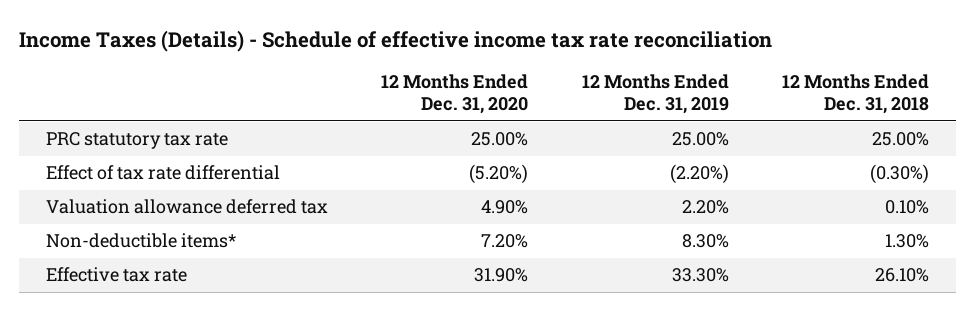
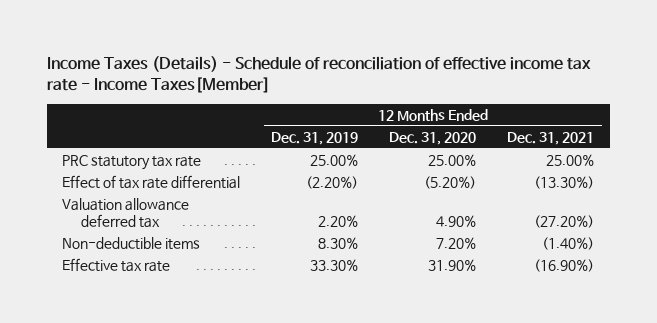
[19,30,773,53] Income Taxes (Details) - Schedule of effective income tax rate reconciliation -> [46,55,591,94] Income Taxes (Details) - Schedule of reconciliation of effective income tax rate - Income Taxes[Member]
[782,74,930,115] 12 Months Ended Dec. 31, 2018 -> none
none -> [507,131,595,145] Dec. 31, 2021
[46,233,237,249] Non-deductible items* -> [62,236,201,250] Non-deductible items

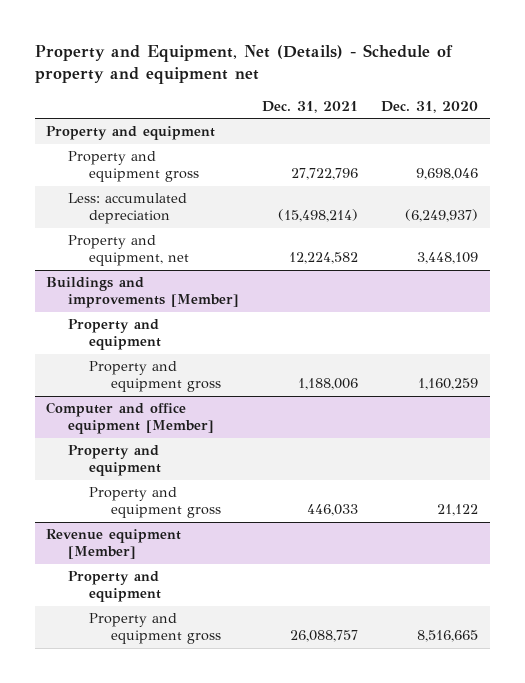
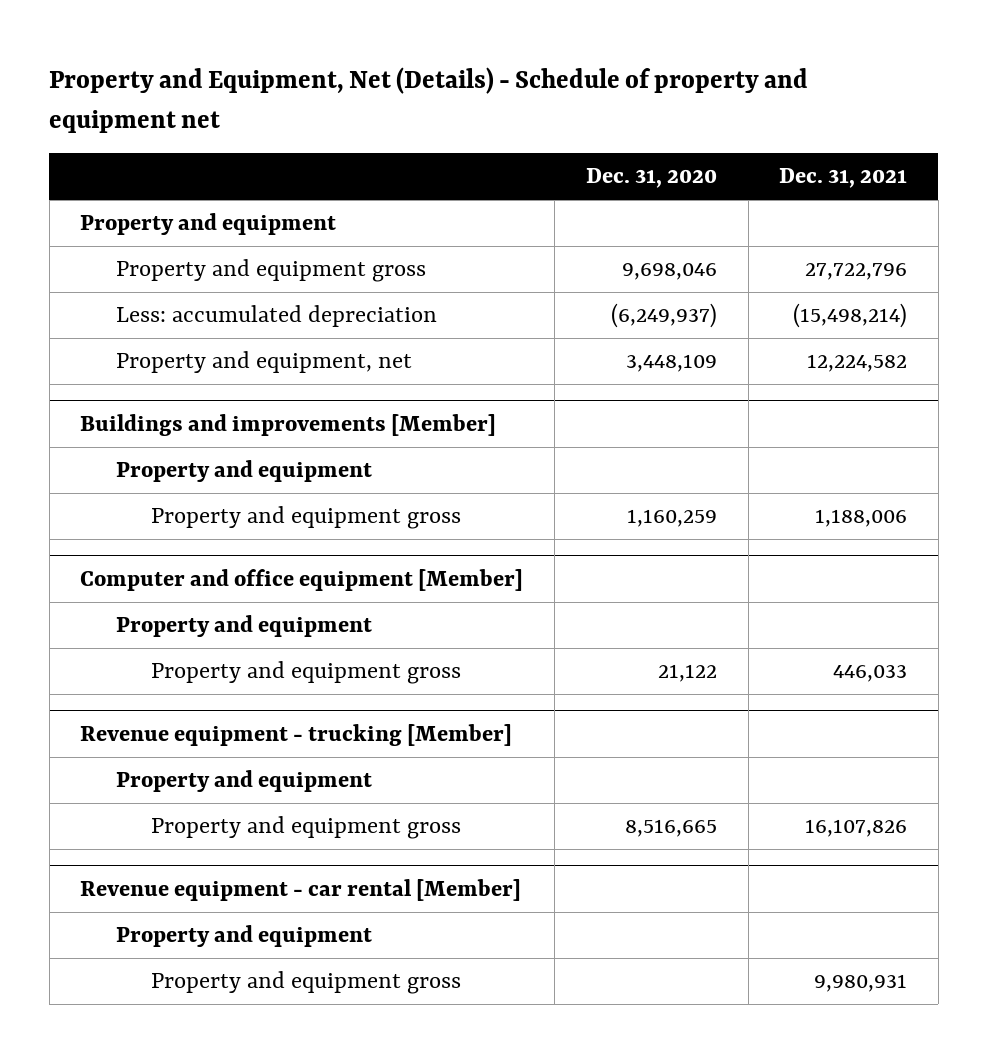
[46,529,182,560] Revenue equipment [Member] -> [80,723,513,746] Revenue equipment - trucking [Member]
[290,630,359,643] 26,088,757 -> [805,819,908,838] 16,107,826
none -> [80,878,522,901] Revenue equipment - car rental [Member]
none -> [115,925,372,948] Property and equipment
none -> [151,971,462,995] Property and equipment gross

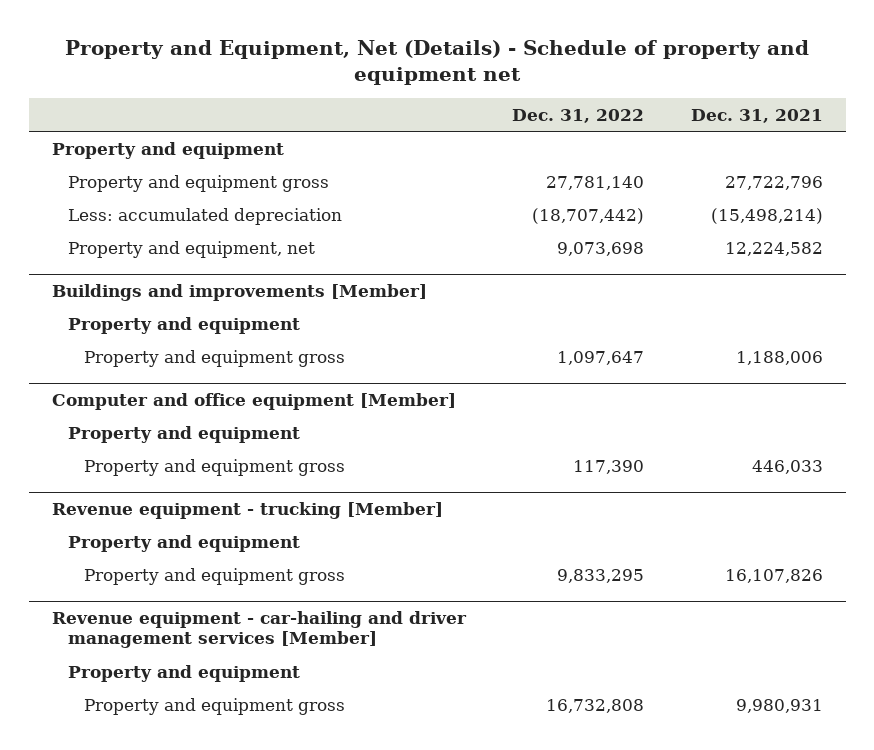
[585,168,717,189] Dec. 31, 2020 -> none
none -> [512,108,645,123] Dec. 31, 2022
[80,878,522,901] Revenue equipment - car rental [Member] -> [51,610,467,649] Revenue equipment - car-hailing and driver management services [Member]

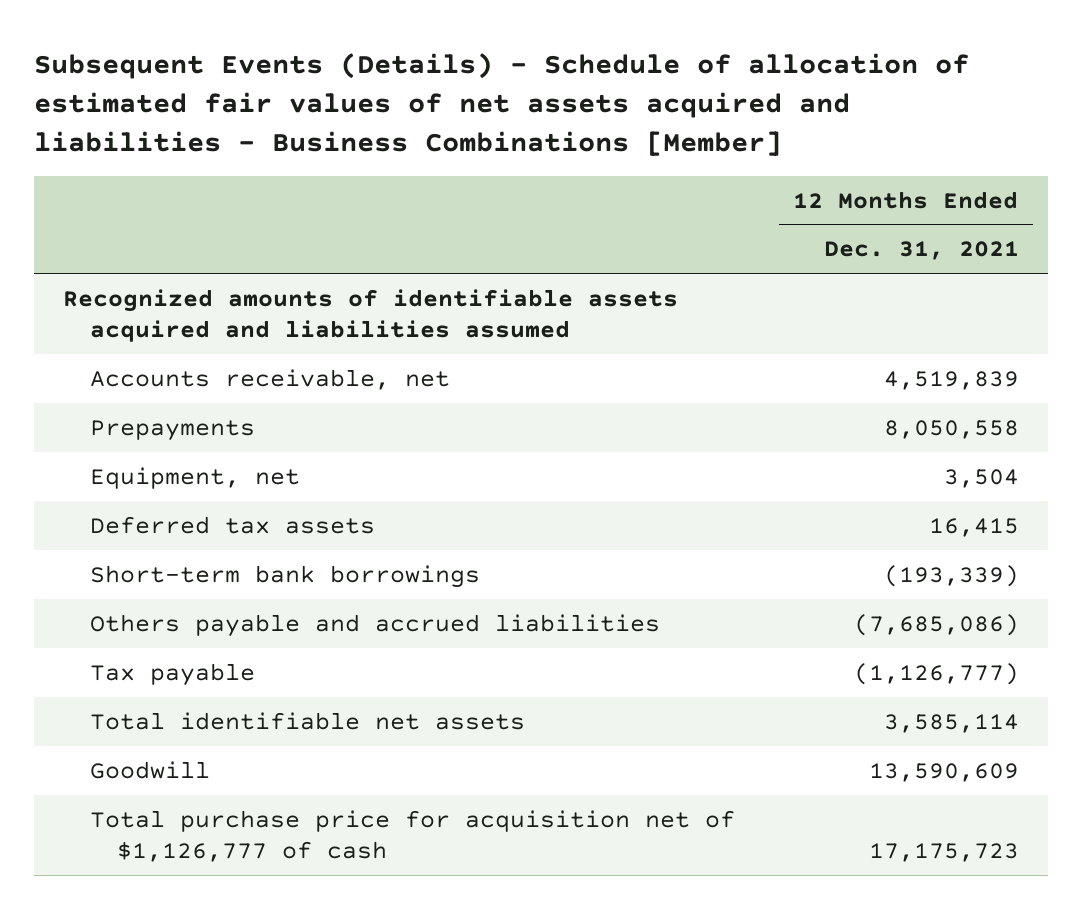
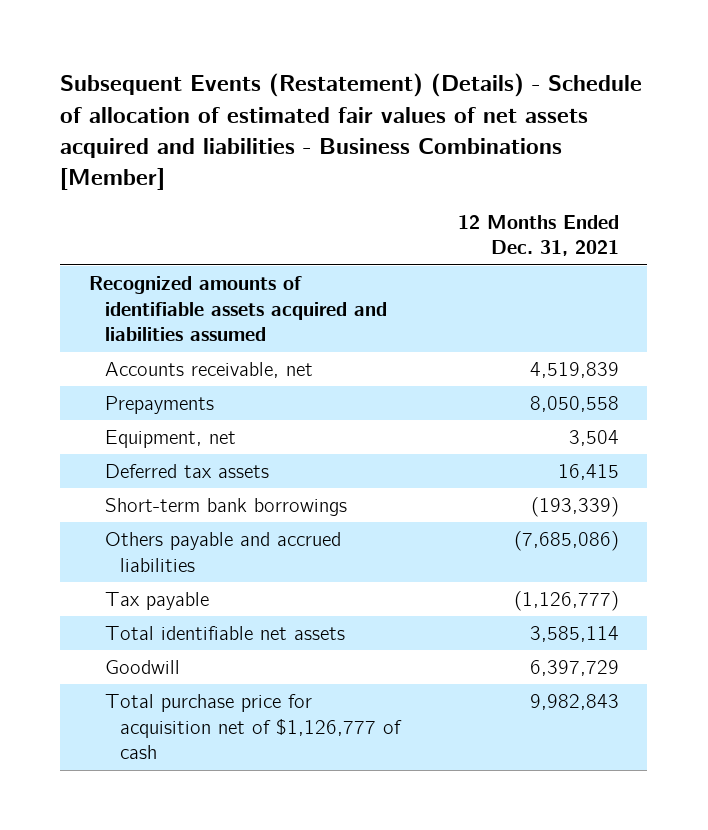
[34,53,970,156] Subsequent Events (Details) - Schedule of allocation of estimated fair values of net assets acquired and liabilities - Business Combinations [Member] -> [60,73,643,190] Subsequent Events (Restatement) (Details) - Schedule of allocation of estimated fair values of net assets acquired and liabilities - Business Combinations [Member]
[868,762,1019,782] 13,590,609 -> [529,659,619,676] 6,397,729
[868,843,1019,863] 17,175,723 -> [529,693,619,710] 9,982,843

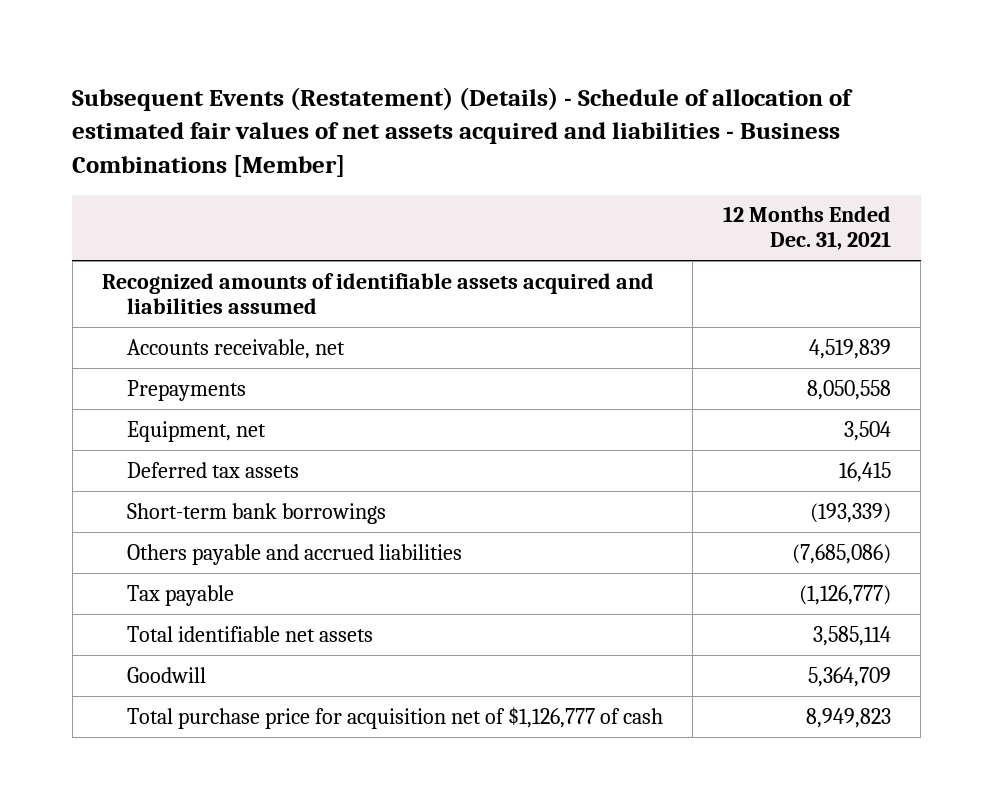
[529,659,619,676] 6,397,729 -> [807,666,891,687] 5,364,709
[529,693,619,710] 9,982,843 -> [805,707,891,728] 8,949,823

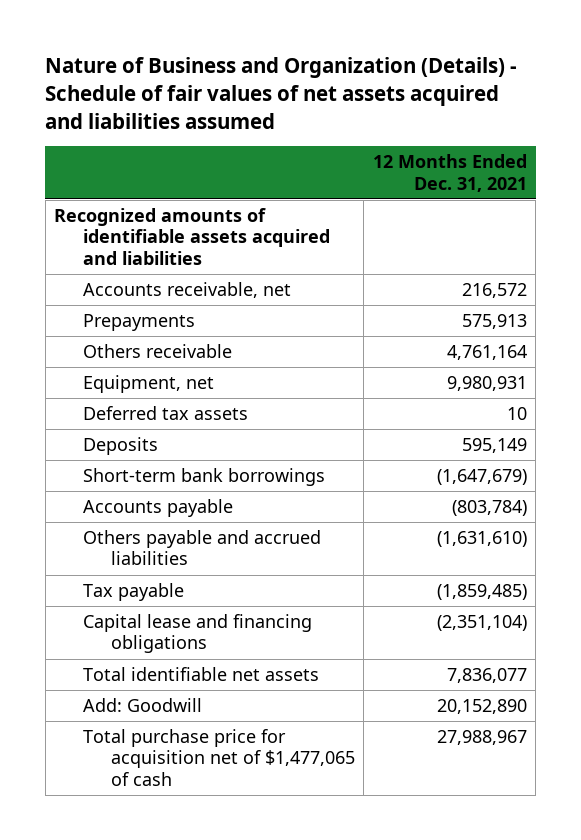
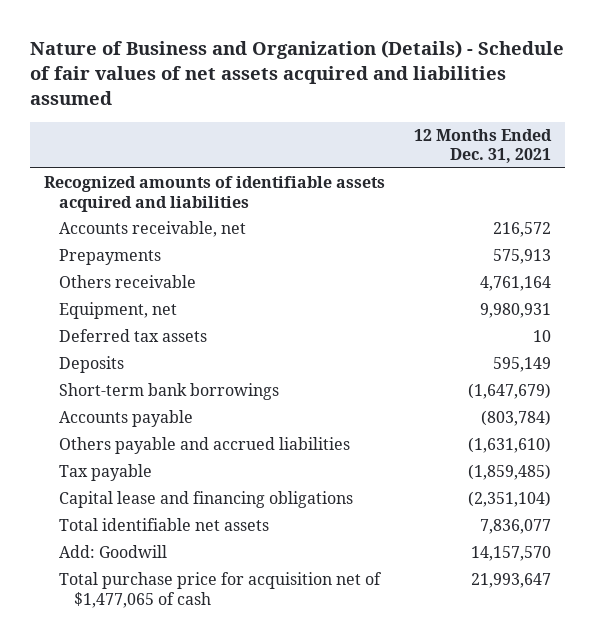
[436,698,527,714] 20,152,890 -> [470,546,551,562] 14,157,570
[436,729,527,745] 27,988,967 -> [470,573,551,589] 21,993,647

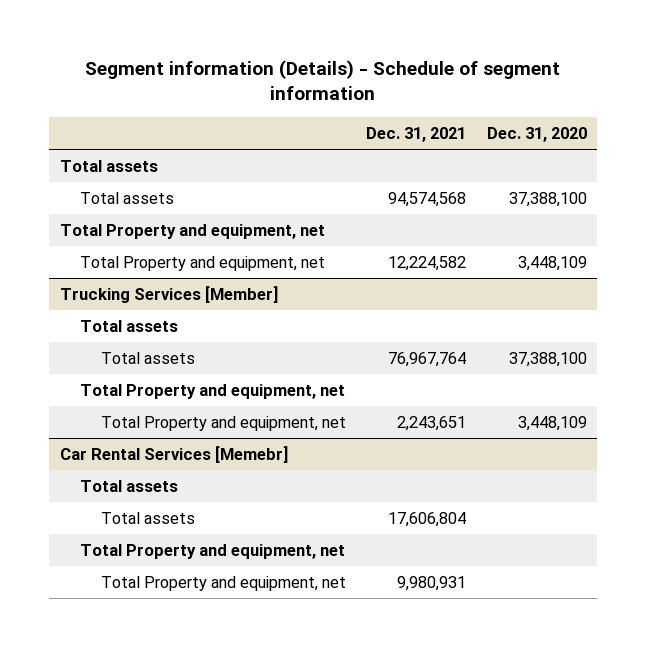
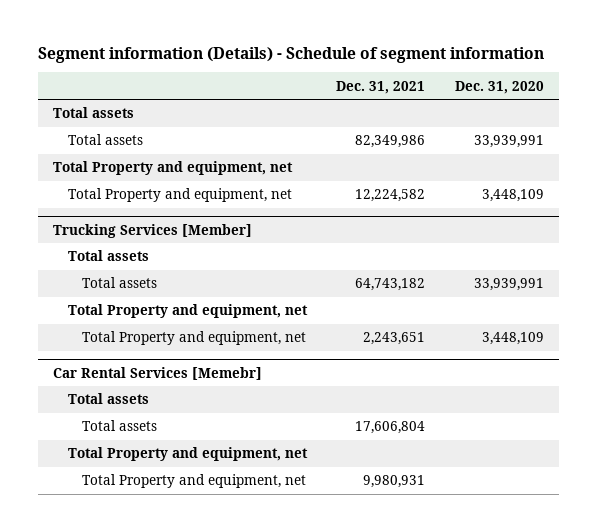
[388,192,467,208] 94,574,568 -> [355,135,426,149] 82,349,986
[508,192,587,208] 37,388,100 -> [474,135,545,149] 33,939,991
[388,352,467,368] 76,967,764 -> [355,278,426,292] 64,743,182
[508,352,587,368] 37,388,100 -> [474,278,545,292] 33,939,991

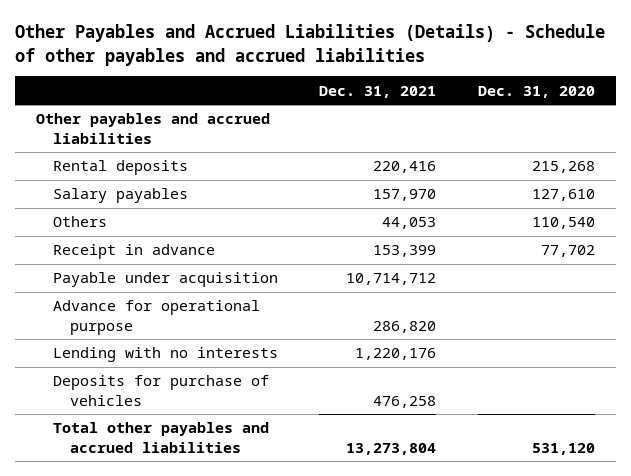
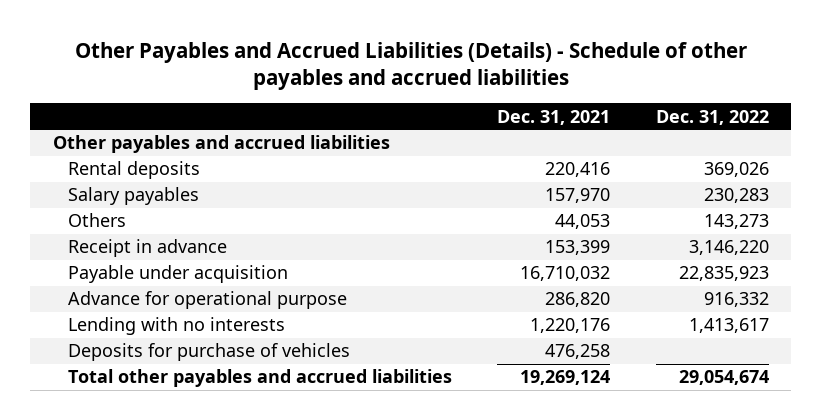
[477,85,595,98] Dec. 31, 2020 -> none
none -> [655,109,769,125] Dec. 31, 2022
[346,273,437,286] 10,714,712 -> [520,266,611,282] 16,710,032
[346,442,437,455] 13,273,804 -> [520,370,611,386] 19,269,124

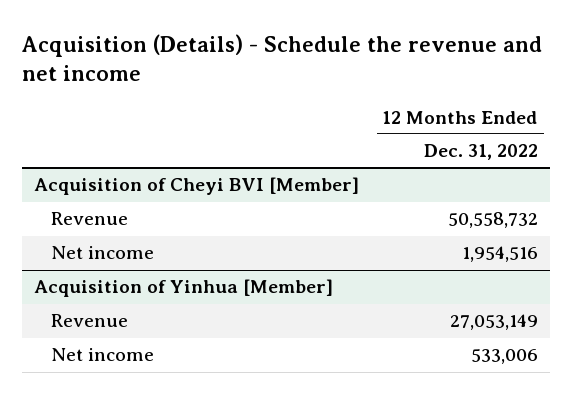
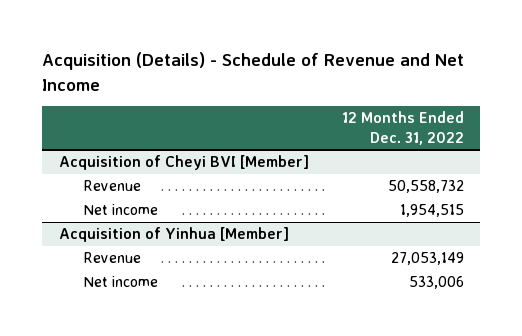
[21,33,542,82] Acquisition (Details) - Schedule the revenue and net income -> [42,52,465,91] Acquisition (Details) - Schedule of Revenue and Net Income
[461,246,538,263] 1,954,516 -> [399,204,464,218] 1,954,515

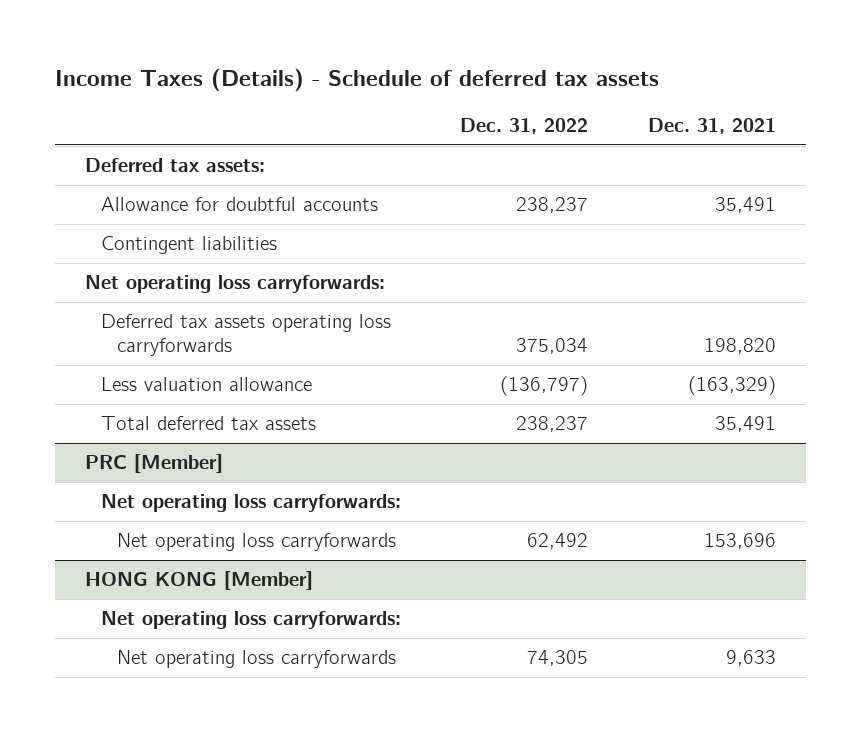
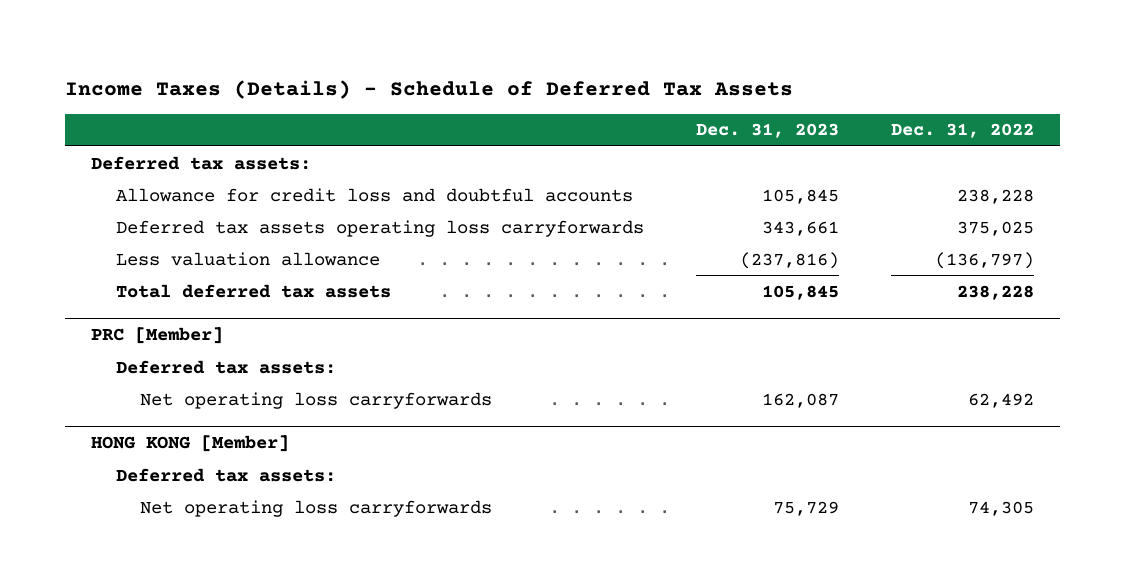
[55,68,660,93] Income Taxes (Details) - Schedule of deferred tax assets -> [65,79,794,99] Income Taxes (Details) - Schedule of Deferred Tax Assets
[647,118,776,135] Dec. 31, 2021 -> none
none -> [695,123,839,139] Dec. 31, 2023
[100,236,277,255] Contingent liabilities -> none
[84,275,385,294] Net operating loss carryforwards: -> none
[100,197,378,212] Allowance for doubtful accounts -> [115,187,633,202] Allowance for credit loss and doubtful accounts
[516,197,589,214] 238,237 -> [956,188,1034,204] 238,228
[516,338,589,355] 375,034 -> [956,220,1034,236] 375,025
[516,416,589,433] 238,237 -> [956,284,1034,300] 238,228
[100,494,401,513] Net operating loss carryforwards: -> none
none -> [115,359,336,374] Deferred tax assets:
[100,611,401,630] Net operating loss carryforwards: -> none
none -> [115,467,336,482] Deferred tax assets:

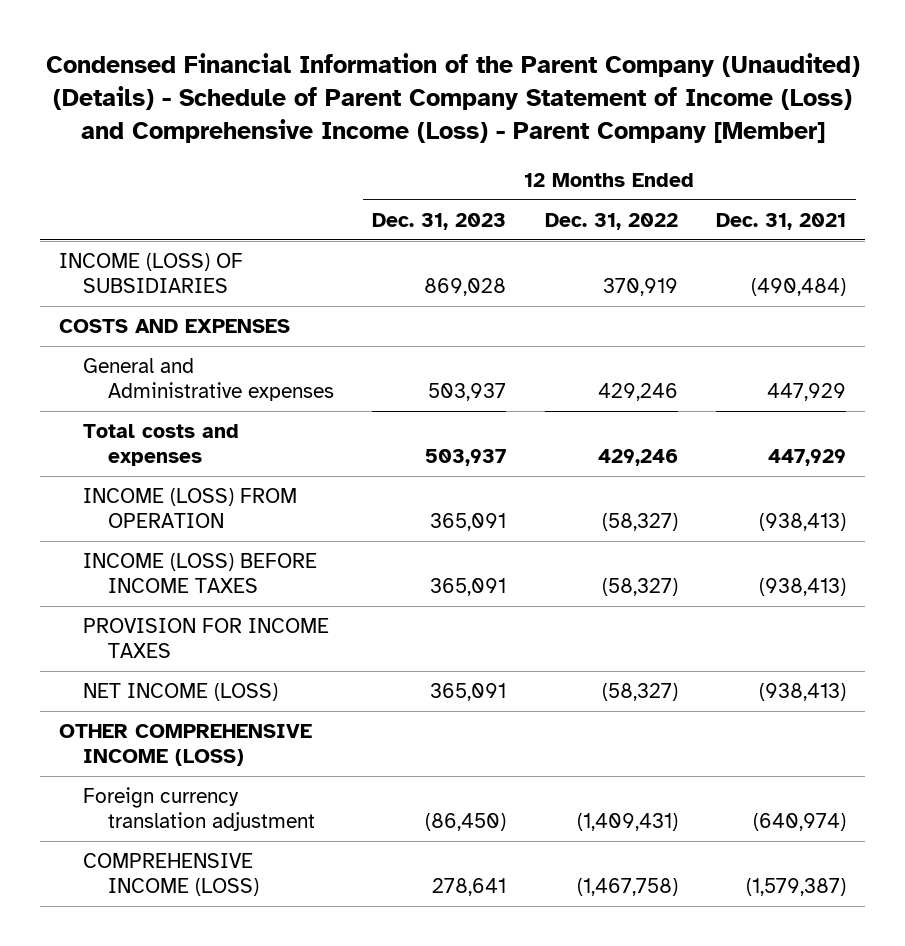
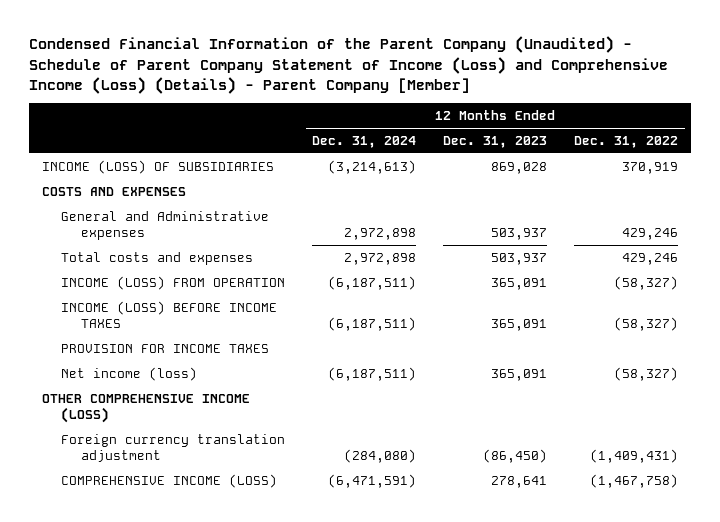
[45,52,860,143] Condensed Financial Information of the Parent Company (Unaudited) (Details) - Schedule of Parent Company Statement of Income (Loss) and Comprehensive Income (Loss) - Parent Company [Member] -> [28,36,668,94] Condensed Financial Information of the Parent Company (Unaudited) - Schedule of Parent Company Statement of Income (Loss) and Comprehensive Income (Loss) (Details) - Parent Company [Member]
[716,212,847,230] Dec. 31, 2021 -> none
none -> [312,136,417,149] Dec. 31, 2024
[83,683,279,702] NET INCOME (LOSS) -> [61,367,198,382] Net income (loss)

